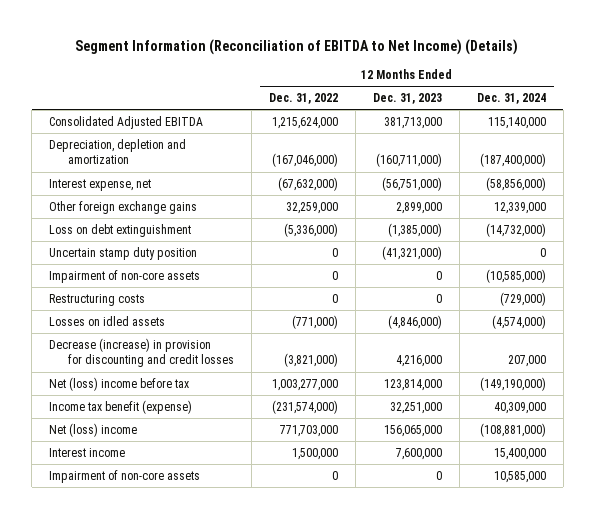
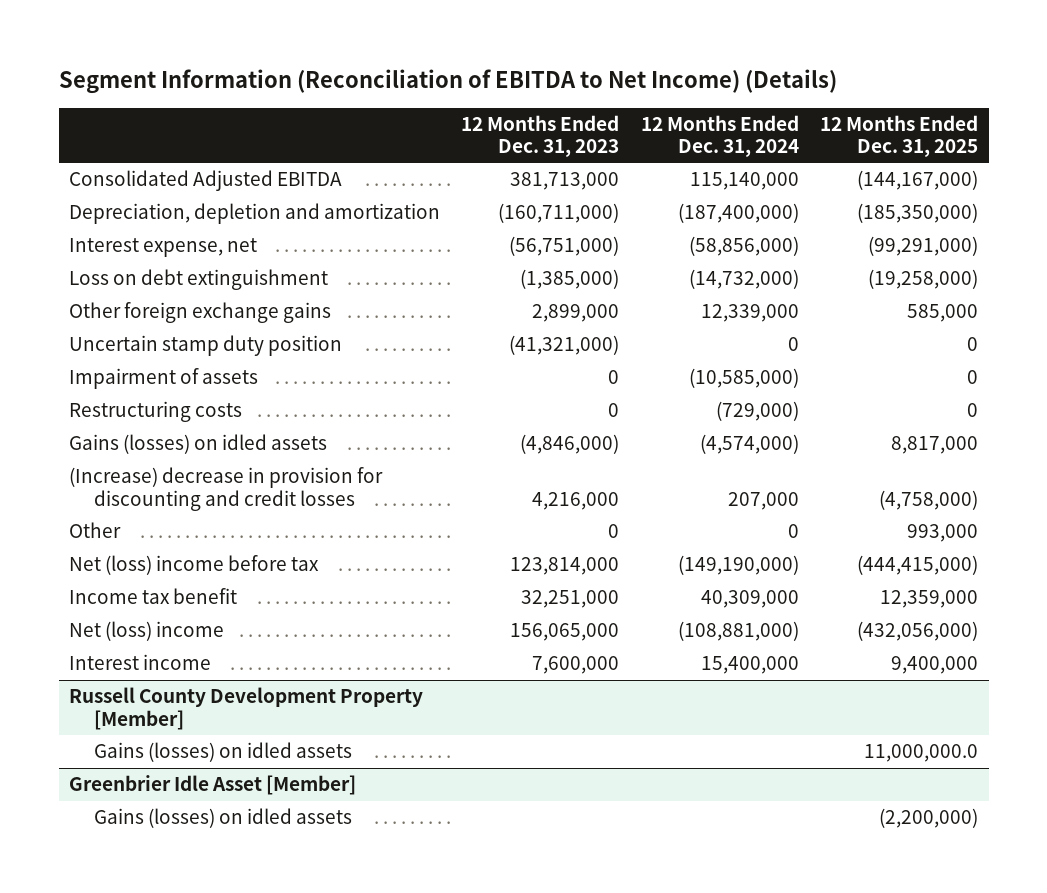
[268,93,338,105] Dec. 31, 2022 -> none
none -> [820,114,979,158] 12 Months Ended Dec. 31, 2025
[49,201,198,215] Other foreign exchange gains -> [69,302,332,324] Other foreign exchange gains
[49,270,201,284] Impairment of non-core assets -> [69,368,259,390] Impairment of assets
[49,316,166,327] Losses on idled assets -> [69,434,328,455] Gains (losses) on idled assets
[49,338,234,368] Decrease (increase) in provision for discounting and credit losses -> [69,467,384,511] (Increase) decrease in provision for discounting and credit losses
none -> [69,522,122,539] Other
[49,400,193,415] Income tax benefit (expense) -> [69,588,238,605] Income tax benefit
[49,470,201,484] Impairment of non-core assets -> none
none -> [69,687,424,730] Russell County Development Property [Member]
none -> [93,742,352,763] Gains (losses) on idled assets
none -> [69,775,357,796] Greenbrier Idle Asset [Member]
none -> [93,808,352,829] Gains (losses) on idled assets

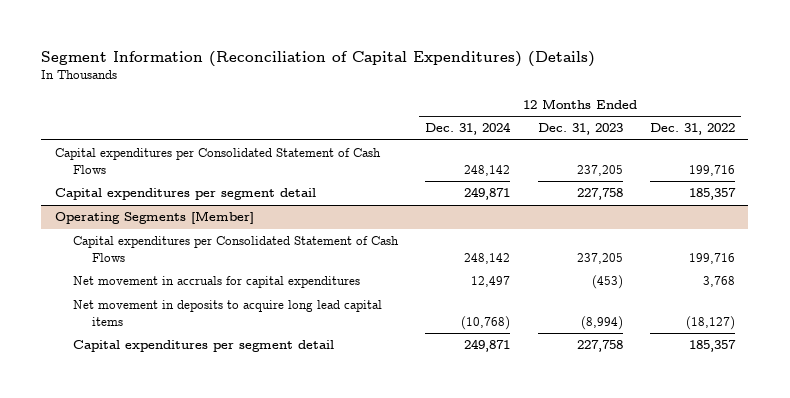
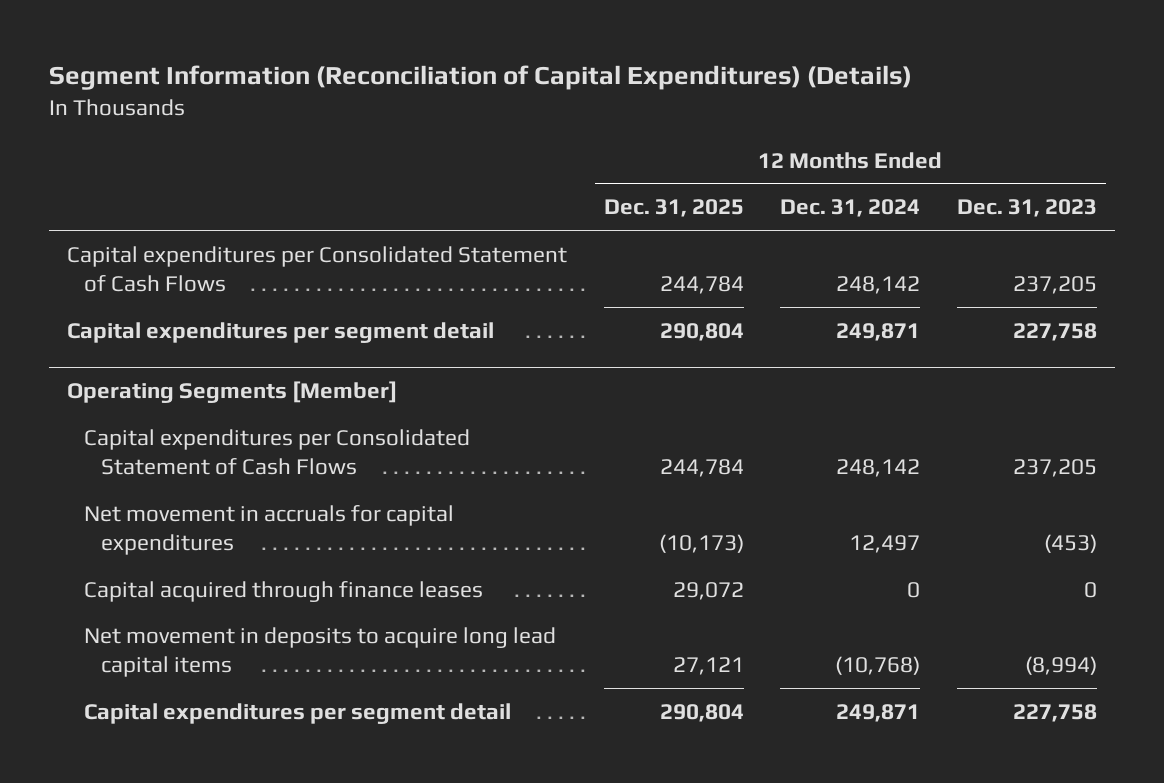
[649,123,735,136] Dec. 31, 2022 -> none
none -> [603,199,744,218] Dec. 31, 2025
none -> [84,580,484,602] Capital acquired through finance leases

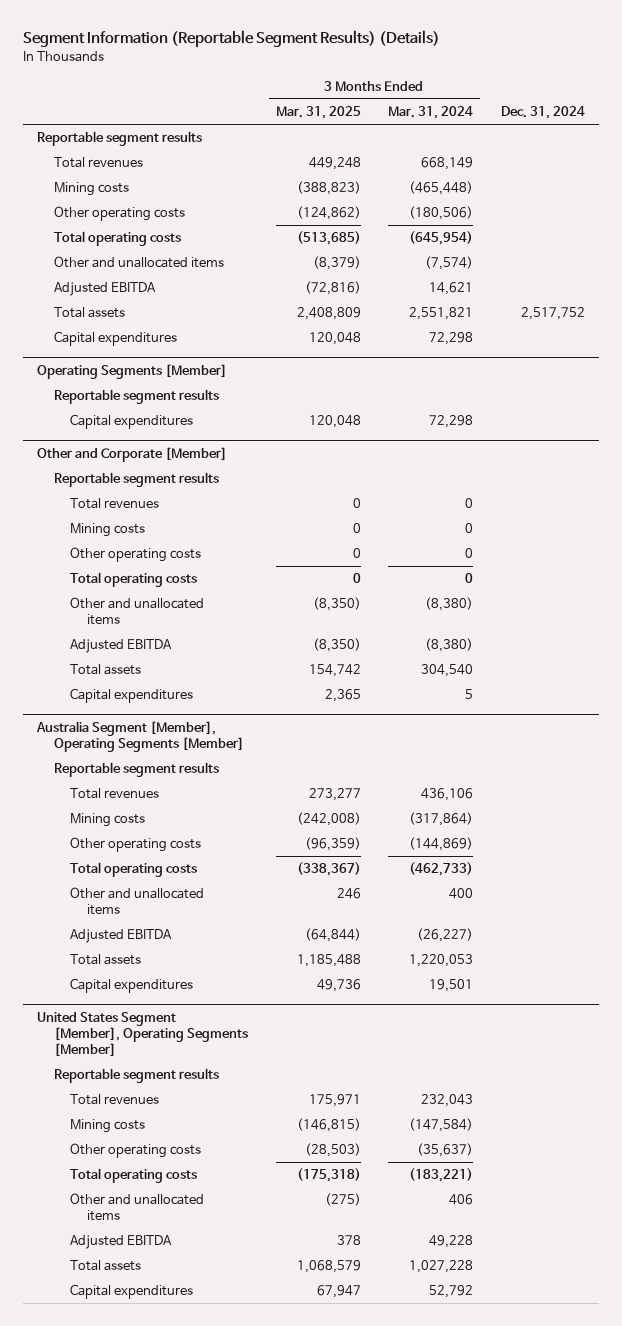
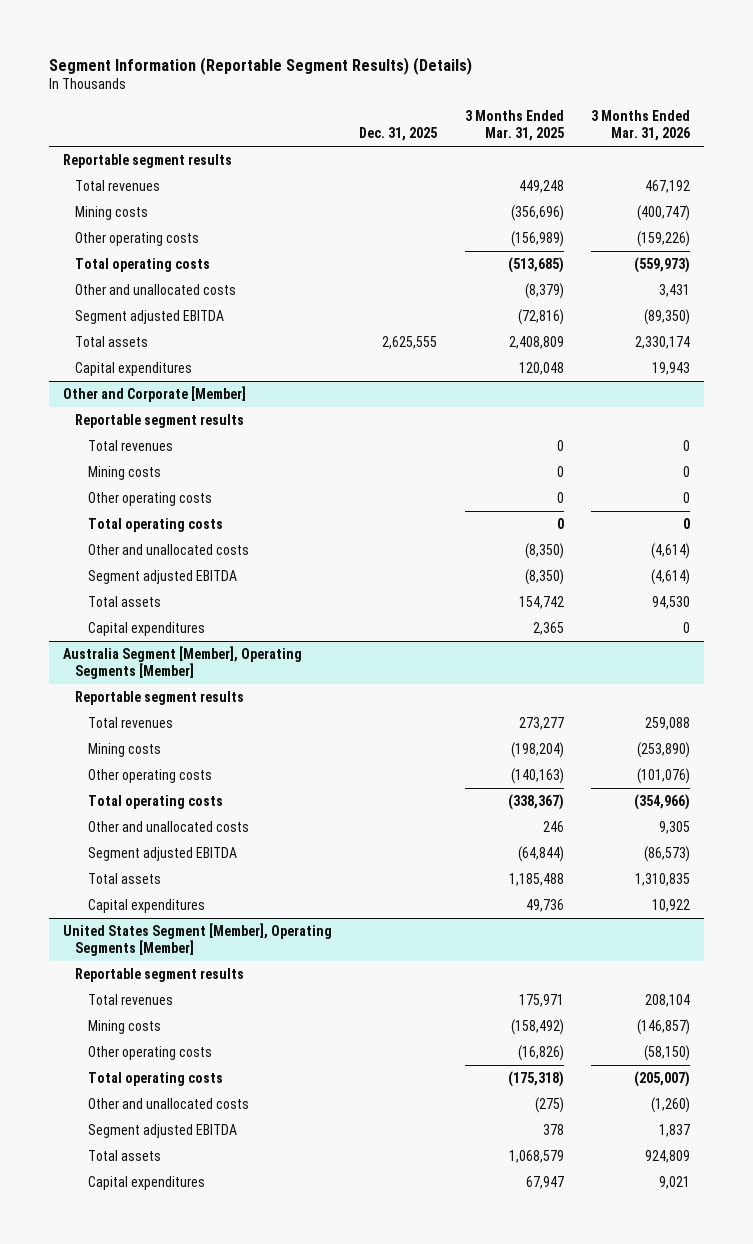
[388,106,474,120] Mar. 31, 2024 -> none
[501,106,586,120] Dec. 31, 2024 -> none
none -> [359,127,438,142] Dec. 31, 2025
none -> [591,110,691,142] 3 Months Ended Mar. 31, 2026
[296,181,361,196] (388,823) -> [510,205,564,222] (356,696)
[296,206,361,221] (124,862) -> [510,231,564,248] (156,989)
[53,256,224,269] Other and unallocated items -> [75,284,237,296] Other and unallocated costs
[53,282,156,297] Adjusted EBITDA -> [75,310,225,325] Segment adjusted EBITDA
[37,364,228,380] Operating Segments [Member] -> none
[53,389,219,405] Reportable segment results -> none
[70,414,194,430] Capital expenditures -> none
[70,597,205,626] Other and unallocated items -> [87,544,249,556] Other and unallocated costs
[70,639,173,654] Adjusted EBITDA -> [87,570,237,585] Segment adjusted EBITDA
[296,812,361,827] (242,008) -> [510,742,564,759] (198,204)
[304,837,361,852] (96,359) -> [510,768,564,785] (140,163)
[70,887,205,916] Other and unallocated items -> [87,821,249,833] Other and unallocated costs
[70,929,173,944] Adjusted EBITDA -> [87,847,237,862] Segment adjusted EBITDA
[296,1118,361,1133] (146,815) -> [510,1019,564,1036] (158,492)
[304,1143,361,1158] (28,503) -> [517,1045,564,1062] (16,826)
[70,1193,205,1222] Other and unallocated items -> [87,1098,249,1110] Other and unallocated costs
[70,1235,173,1250] Adjusted EBITDA -> [87,1124,237,1139] Segment adjusted EBITDA

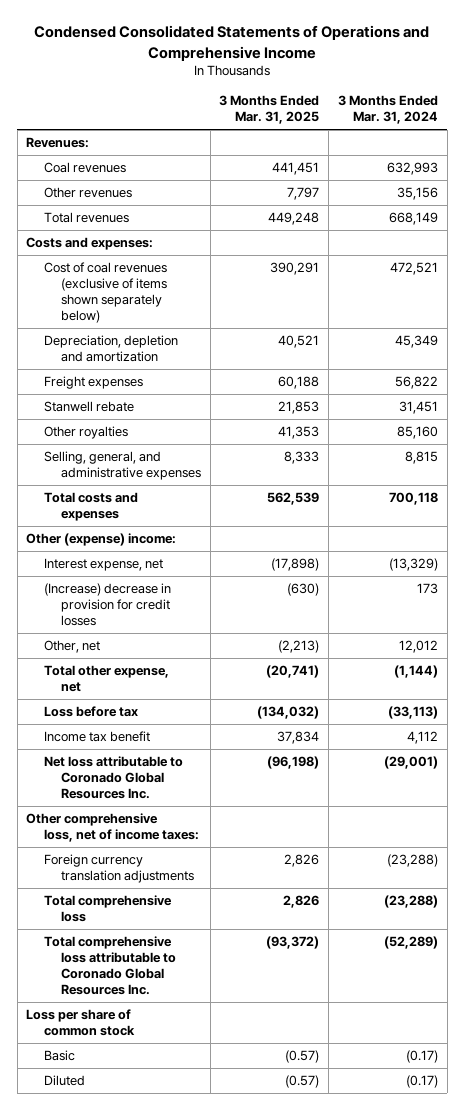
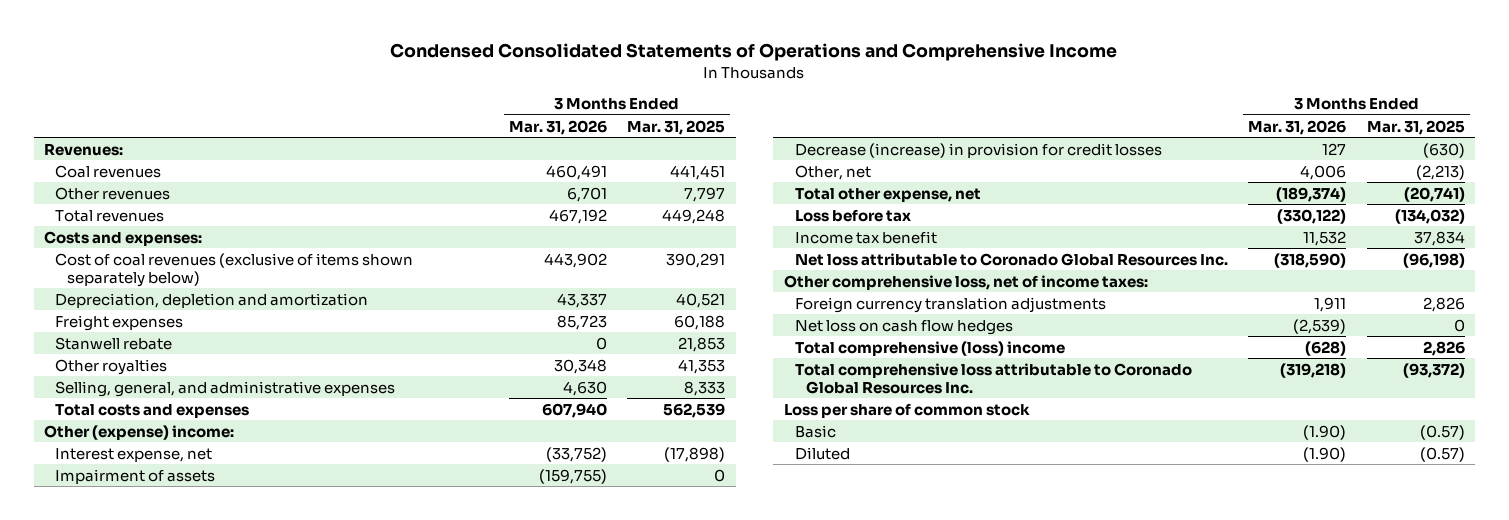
[337,95,438,125] 3 Months Ended Mar. 31, 2024 -> none
none -> [508,119,607,135] Mar. 31, 2026
none -> [55,468,216,484] Impairment of assets
[43,583,171,626] (Increase) decrease in provision for credit losses -> [794,142,1162,158] Decrease (increase) in provision for credit losses
none -> [794,319,1013,335] Net loss on cash flow hedges
[43,895,172,923] Total comprehensive loss -> [794,340,1065,356] Total comprehensive (loss) income

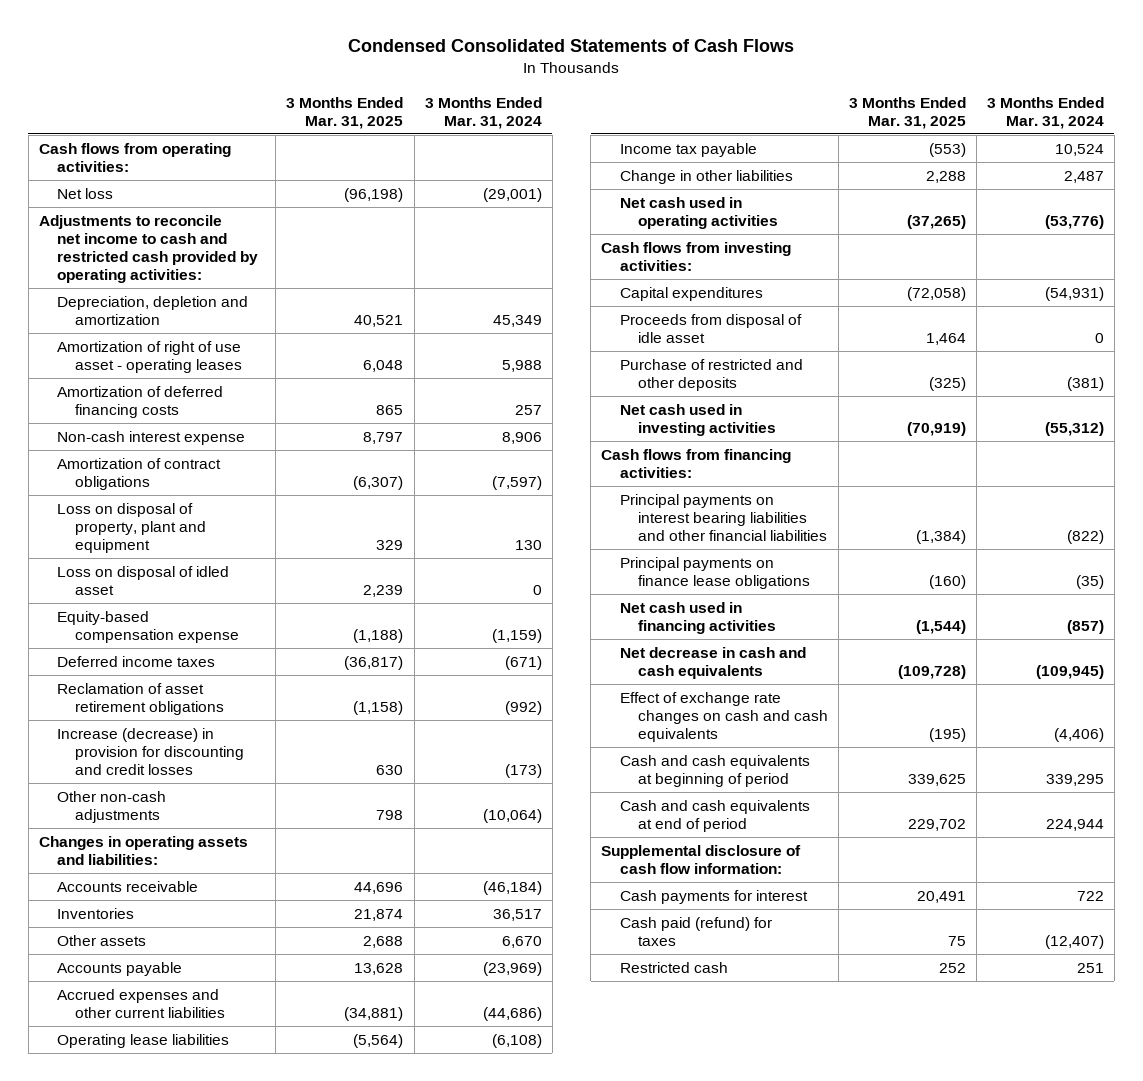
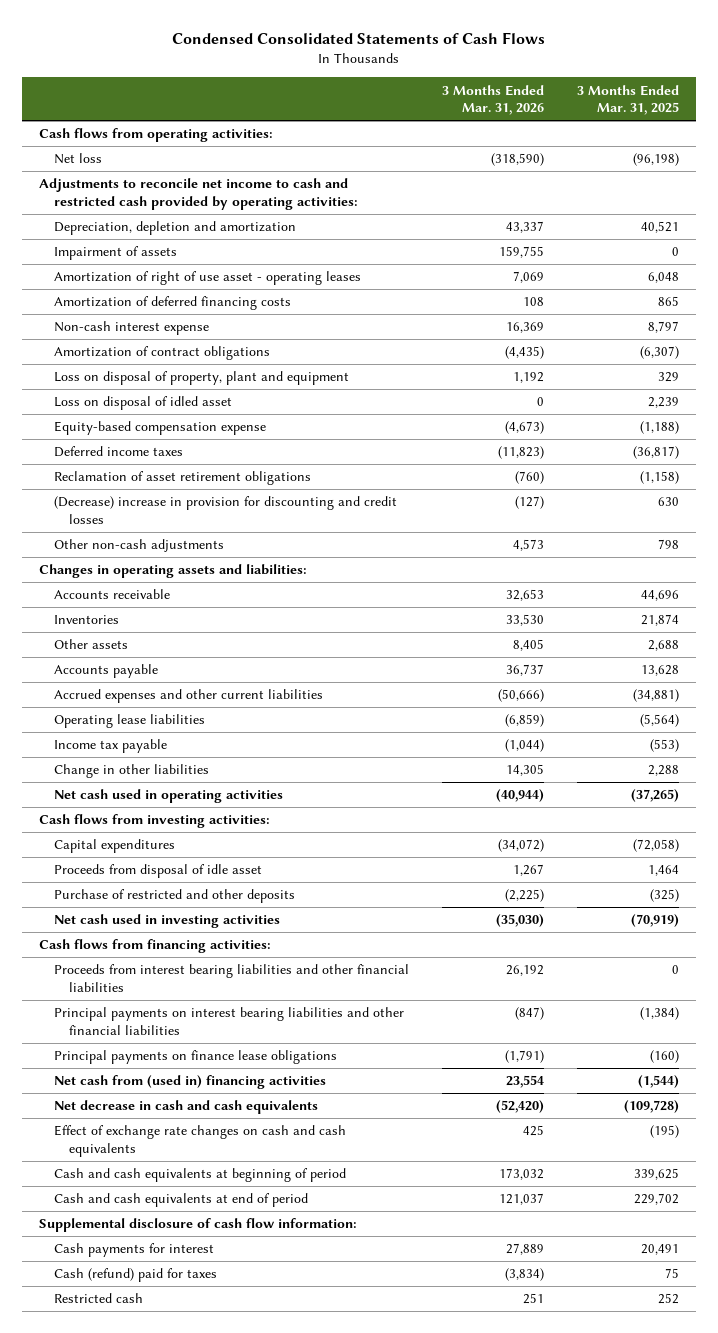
[424,96,542,129] 3 Months Ended Mar. 31, 2024 -> none
none -> [442,84,545,116] 3 Months Ended Mar. 31, 2026
none -> [53,246,177,261] Impairment of assets
[57,727,245,776] Increase (decrease) in provision for discounting and credit losses -> [53,496,397,524] (Decrease) increase in provision for discounting and credit losses
none -> [53,964,409,992] Proceeds from interest bearing liabilities and other financial liabilities
[619,601,776,634] Net cash used in financing activities -> [53,1075,326,1090] Net cash from (used in) financing activities
[619,916,772,946] Cash paid (refund) for taxes -> [53,1268,217,1283] Cash (refund) paid for taxes

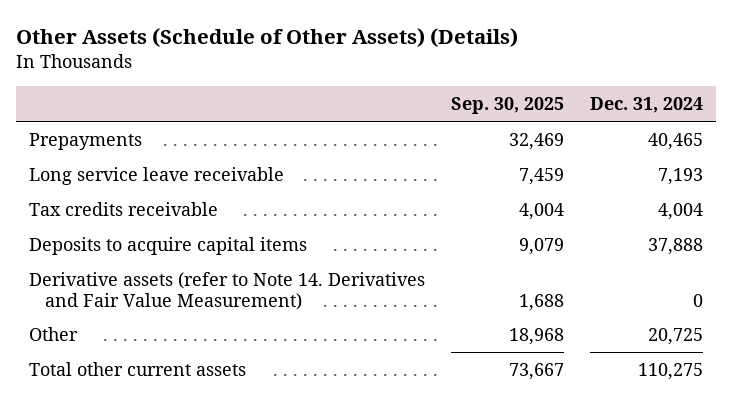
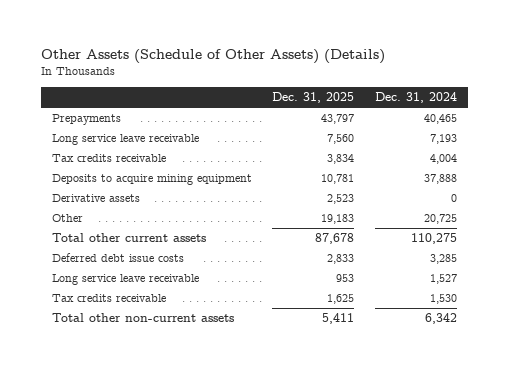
[451,97,565,115] Sep. 30, 2025 -> none
none -> [272,92,355,104] Dec. 31, 2025
[29,236,308,255] Deposits to acquire capital items -> [51,174,252,186] Deposits to acquire mining equipment
[29,271,426,310] Derivative assets (refer to Note 14. Derivatives and Fair Value Measurement) -> [51,194,140,203] Derivative assets
none -> [51,253,184,263] Deferred debt issue costs
none -> [51,274,199,286] Long service leave receivable
none -> [51,294,166,303] Tax credits receivable
none -> [51,313,234,323] Total other non-current assets

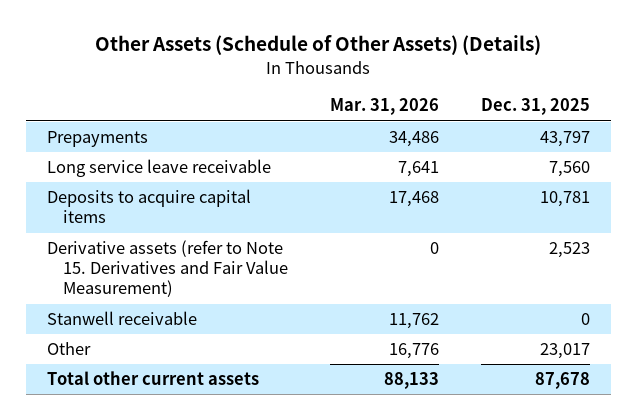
[375,92,458,104] Dec. 31, 2024 -> none
none -> [329,98,439,116] Mar. 31, 2026
[51,154,166,163] Tax credits receivable -> none
[51,174,252,186] Deposits to acquire mining equipment -> [46,189,251,224] Deposits to acquire capital items
[51,194,140,203] Derivative assets -> [46,240,288,298] Derivative assets (refer to Note 15. Derivatives and Fair Value Measurement)
none -> [46,311,197,326] Stanwell receivable
[321,214,355,225] 19,183 -> [539,343,590,360] 23,017
[51,253,184,263] Deferred debt issue costs -> none
[51,274,199,286] Long service leave receivable -> none
[51,294,166,303] Tax credits receivable -> none
[51,313,234,323] Total other non-current assets -> none

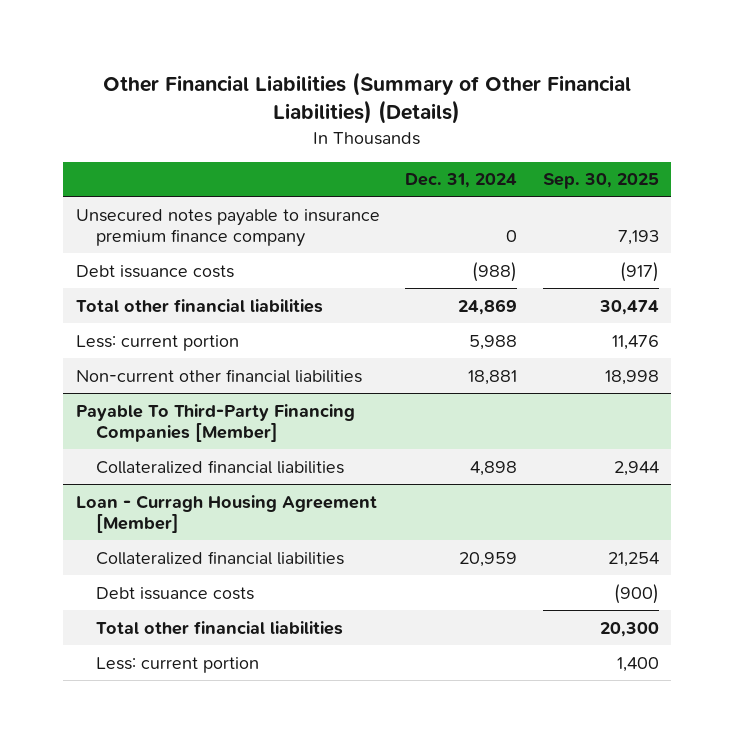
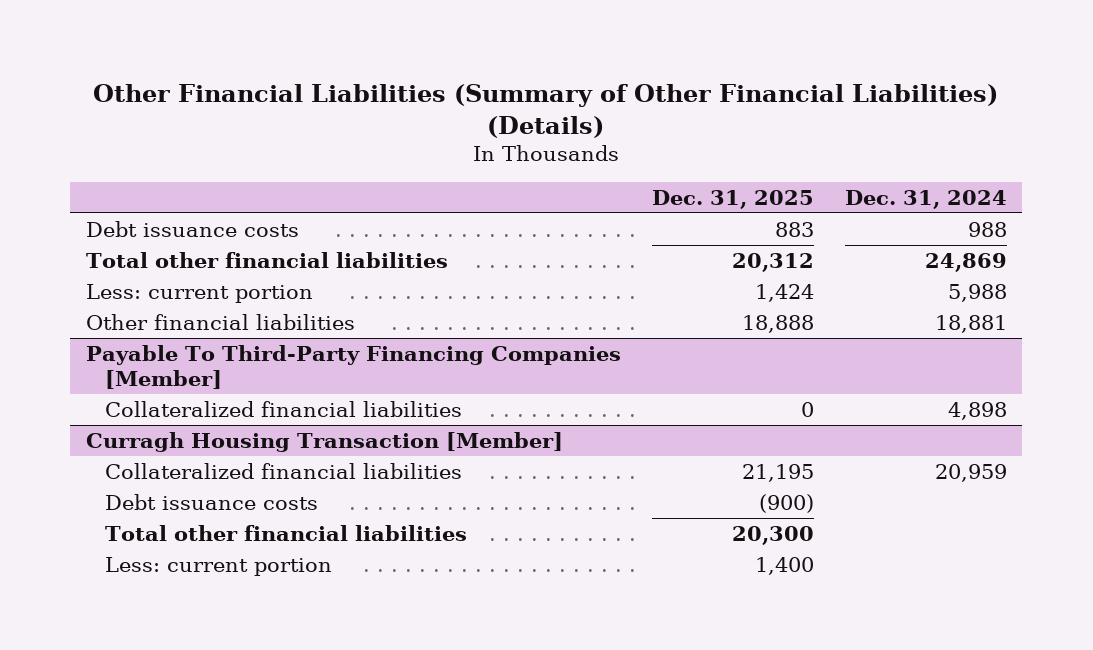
[542,173,659,190] Sep. 30, 2025 -> none
none -> [651,189,814,209] Dec. 31, 2025
[75,208,380,248] Unsecured notes payable to insurance premium finance company -> none
[472,261,518,282] (988) -> [967,222,1007,238] 988
[75,368,362,383] Non-current other financial liabilities -> [85,314,355,331] Other financial liabilities
[75,494,377,534] Loan - Curragh Housing Agreement [Member] -> [85,432,563,453] Curragh Housing Transaction [Member]

